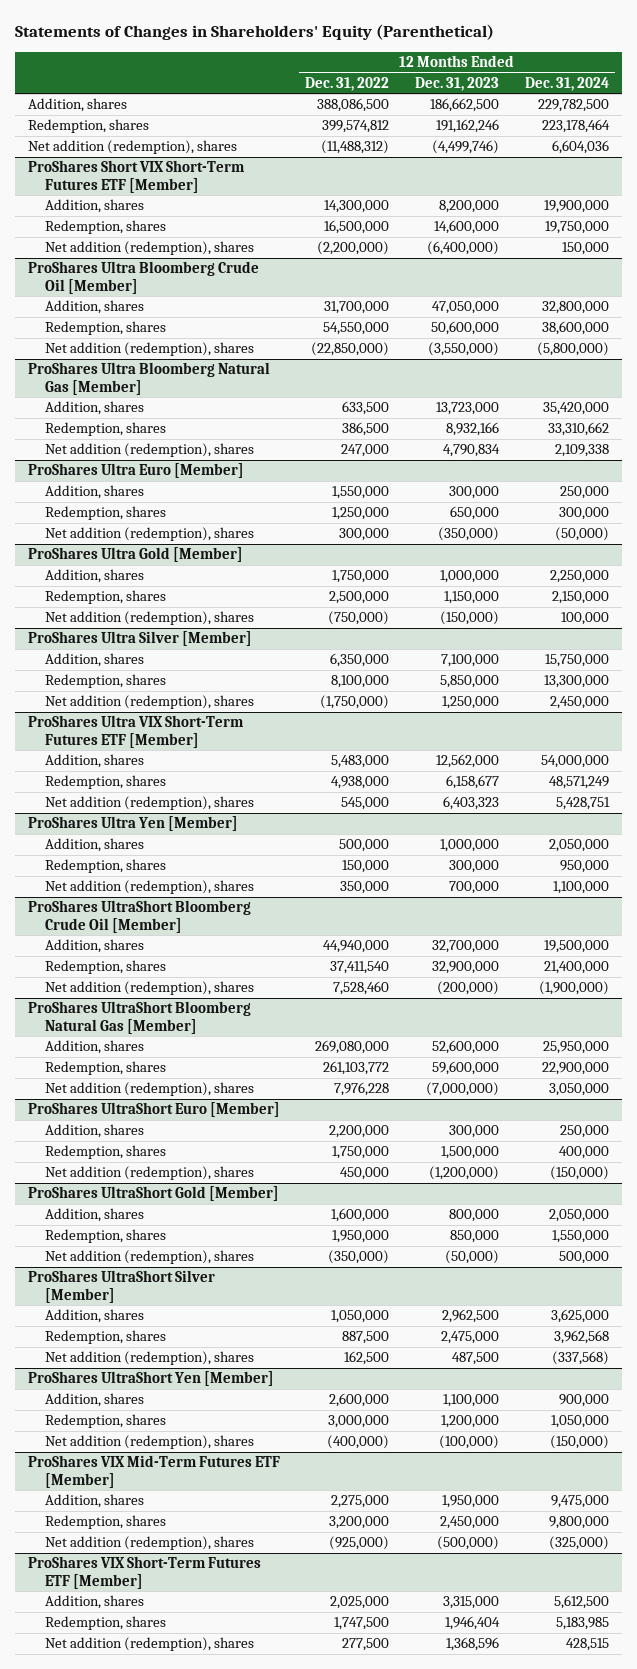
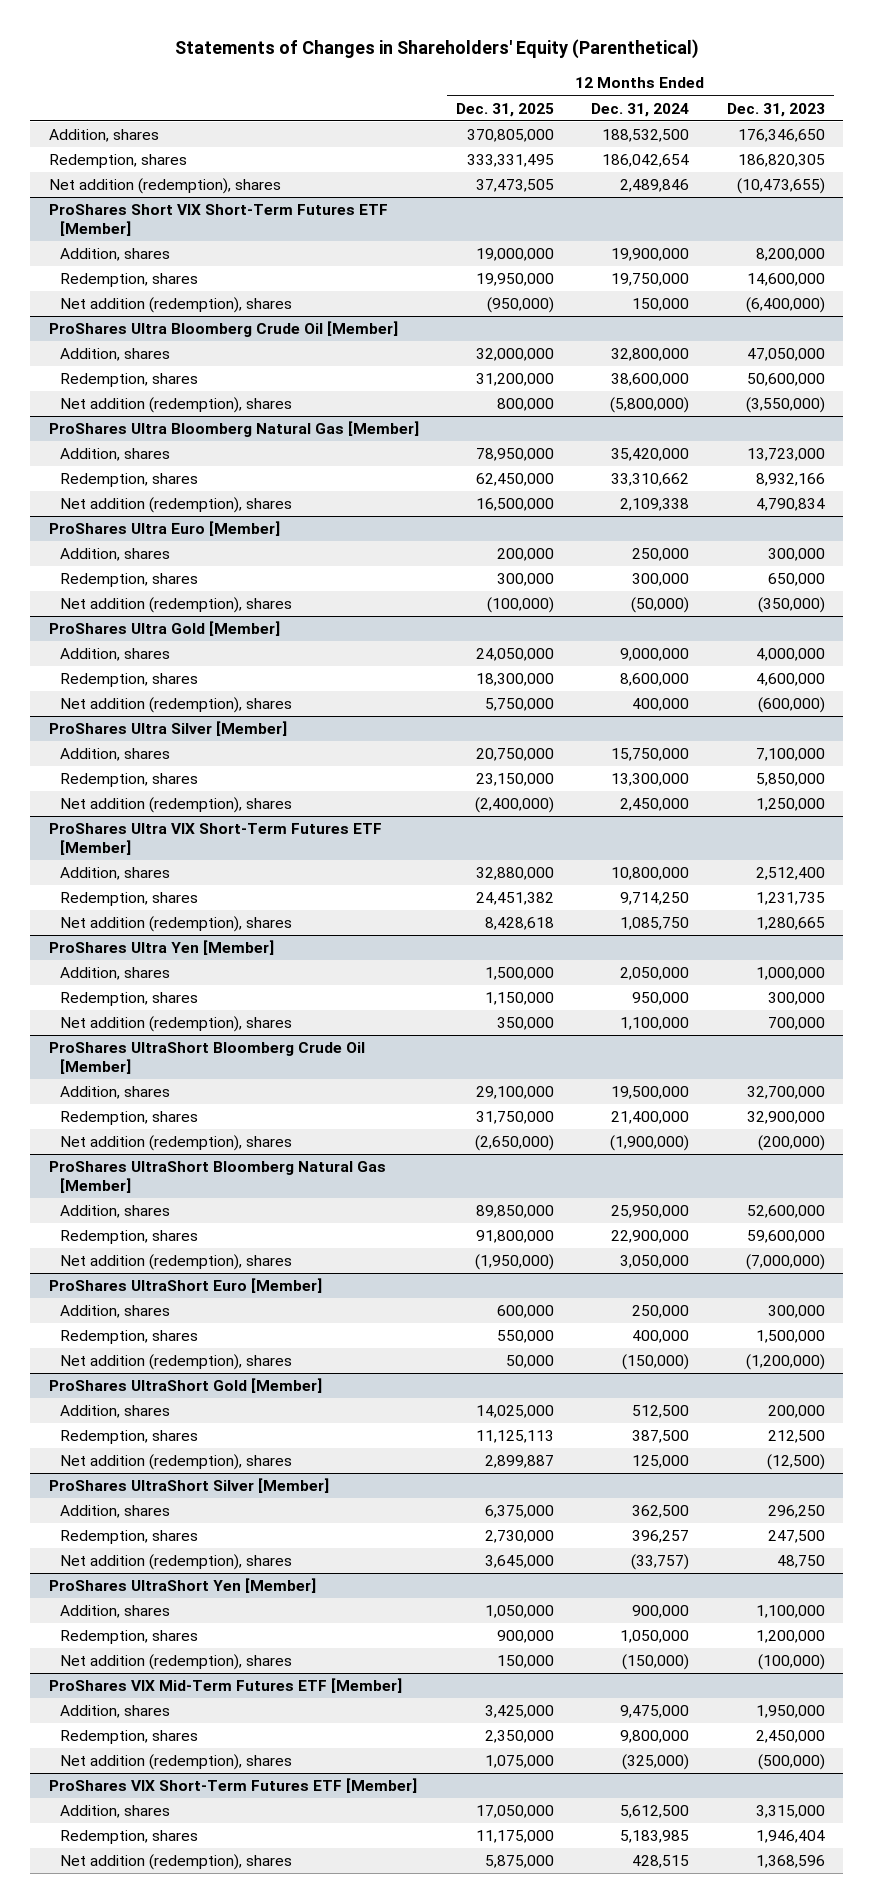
[305,76,390,91] Dec. 31, 2022 -> none
none -> [455,102,554,117] Dec. 31, 2025
[430,98,500,113] 186,662,500 -> [737,129,825,143] 176,346,650
[537,99,609,113] 229,782,500 -> [602,129,690,143] 188,532,500
[436,119,500,134] 191,162,246 -> [737,154,825,168] 186,820,305
[541,119,610,134] 223,178,464 -> [602,154,690,168] 186,042,654
[432,140,500,155] (4,499,746) -> [736,178,825,195] (10,473,655)
[551,140,609,155] 6,604,036 -> [620,179,690,193] 2,489,846
[440,570,500,584] 1,000,000 -> [755,648,825,662] 4,000,000
[549,570,609,584] 2,250,000 -> [620,648,690,662] 9,000,000
[444,591,500,605] 1,150,000 -> [755,673,825,687] 4,600,000
[551,591,609,605] 2,150,000 -> [620,673,690,687] 8,600,000
[440,611,500,626] (150,000) -> [757,697,825,714] (600,000)
[560,612,609,626] 100,000 -> [632,698,690,712] 400,000
[436,754,500,769] 12,562,000 -> [755,867,825,881] 2,512,400
[540,755,609,769] 54,000,000 -> [611,867,690,881] 10,800,000
[446,775,500,790] 6,158,677 -> [755,892,825,906] 1,231,735
[548,776,609,790] 48,571,249 -> [620,892,690,906] 9,714,250
[443,796,500,811] 6,403,323 -> [755,917,825,931] 1,280,665
[555,797,610,811] 5,428,751 -> [620,917,690,931] 1,085,750
[449,1209,500,1223] 800,000 -> [767,1405,825,1419] 200,000
[548,1209,609,1223] 2,050,000 -> [632,1405,690,1419] 512,500
[450,1230,500,1244] 850,000 -> [767,1430,825,1444] 212,500
[551,1230,609,1244] 1,550,000 -> [632,1430,690,1444] 387,500
[445,1250,500,1265] (50,000) -> [766,1454,825,1471] (12,500)
[558,1251,609,1265] 500,000 -> [632,1455,690,1469] 125,000
[442,1309,500,1324] 2,962,500 -> [767,1505,825,1519] 296,250
[550,1309,609,1324] 3,625,000 -> [632,1505,690,1519] 362,500
[441,1331,500,1345] 2,475,000 -> [767,1530,825,1544] 247,500
[553,1330,609,1345] 3,962,568 -> [632,1530,690,1544] 396,257
[452,1352,500,1366] 487,500 -> [776,1555,825,1569] 48,750
[551,1351,609,1366] (337,568) -> [631,1554,690,1571] (33,757)

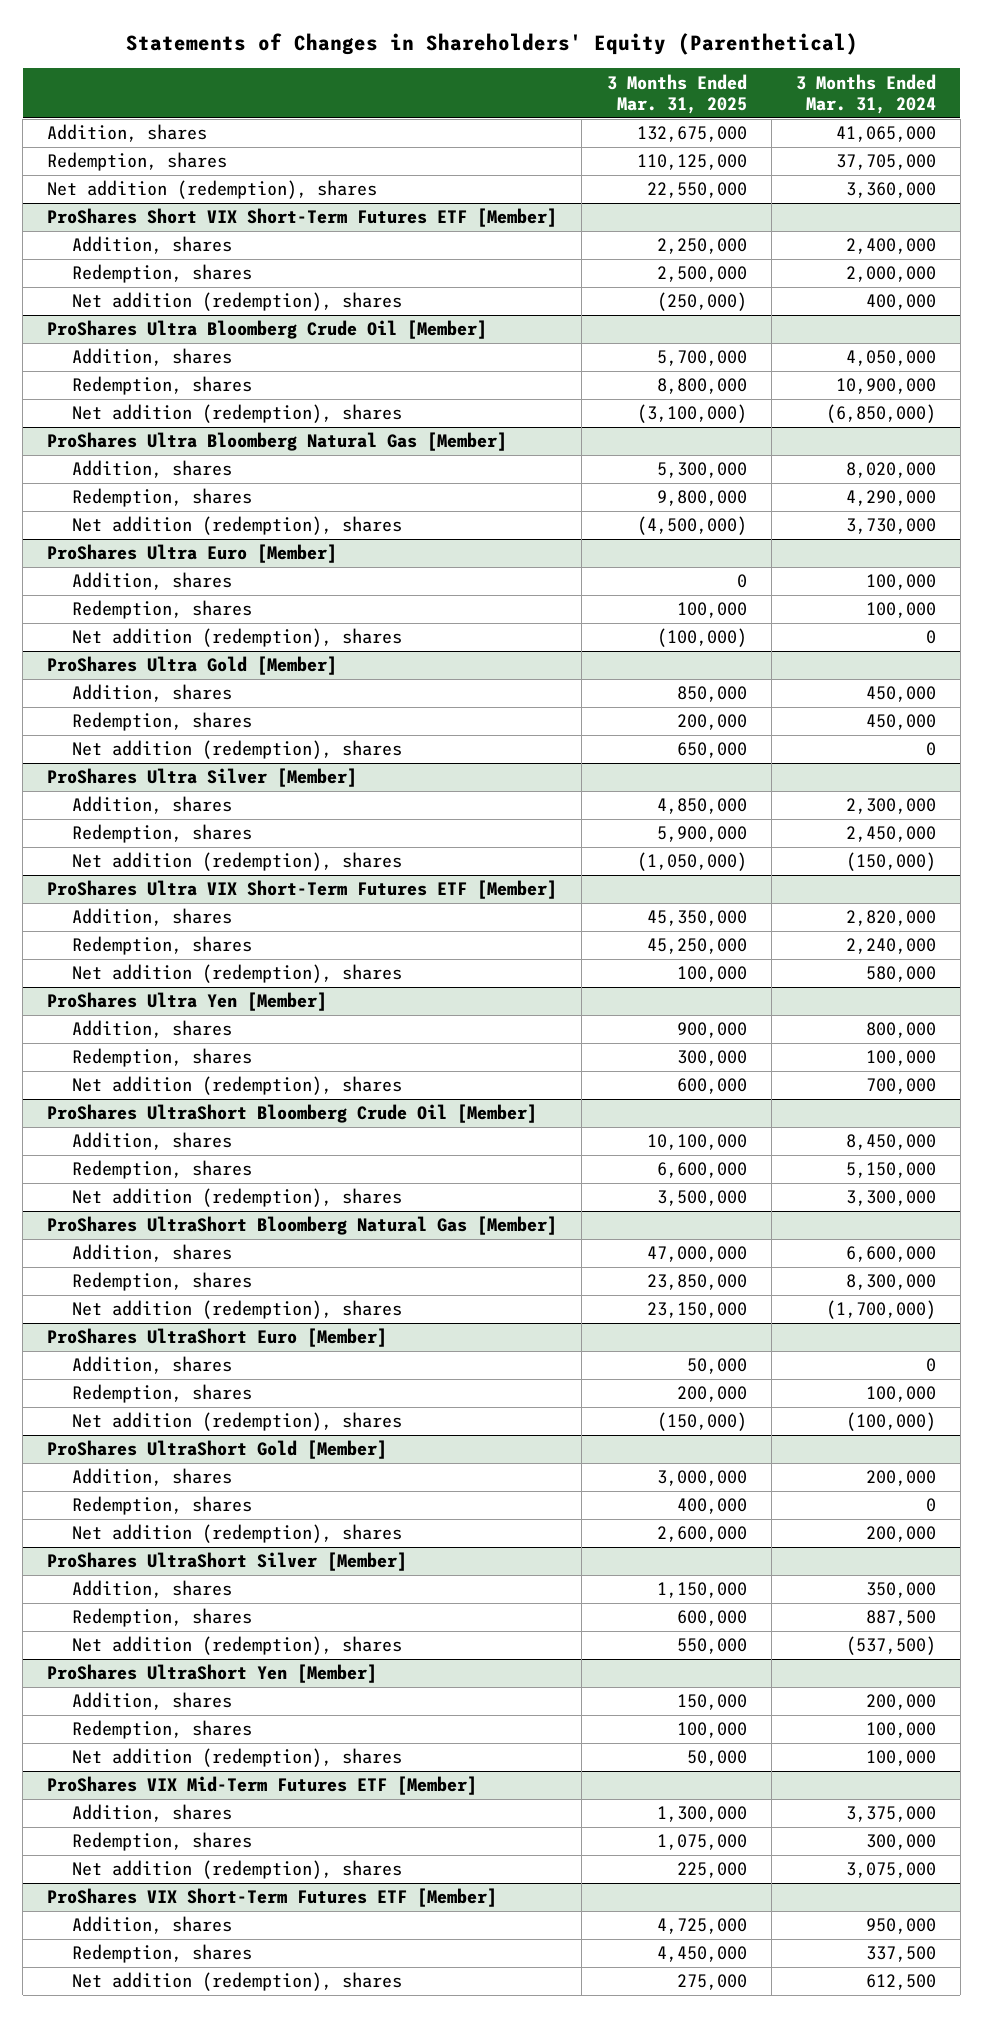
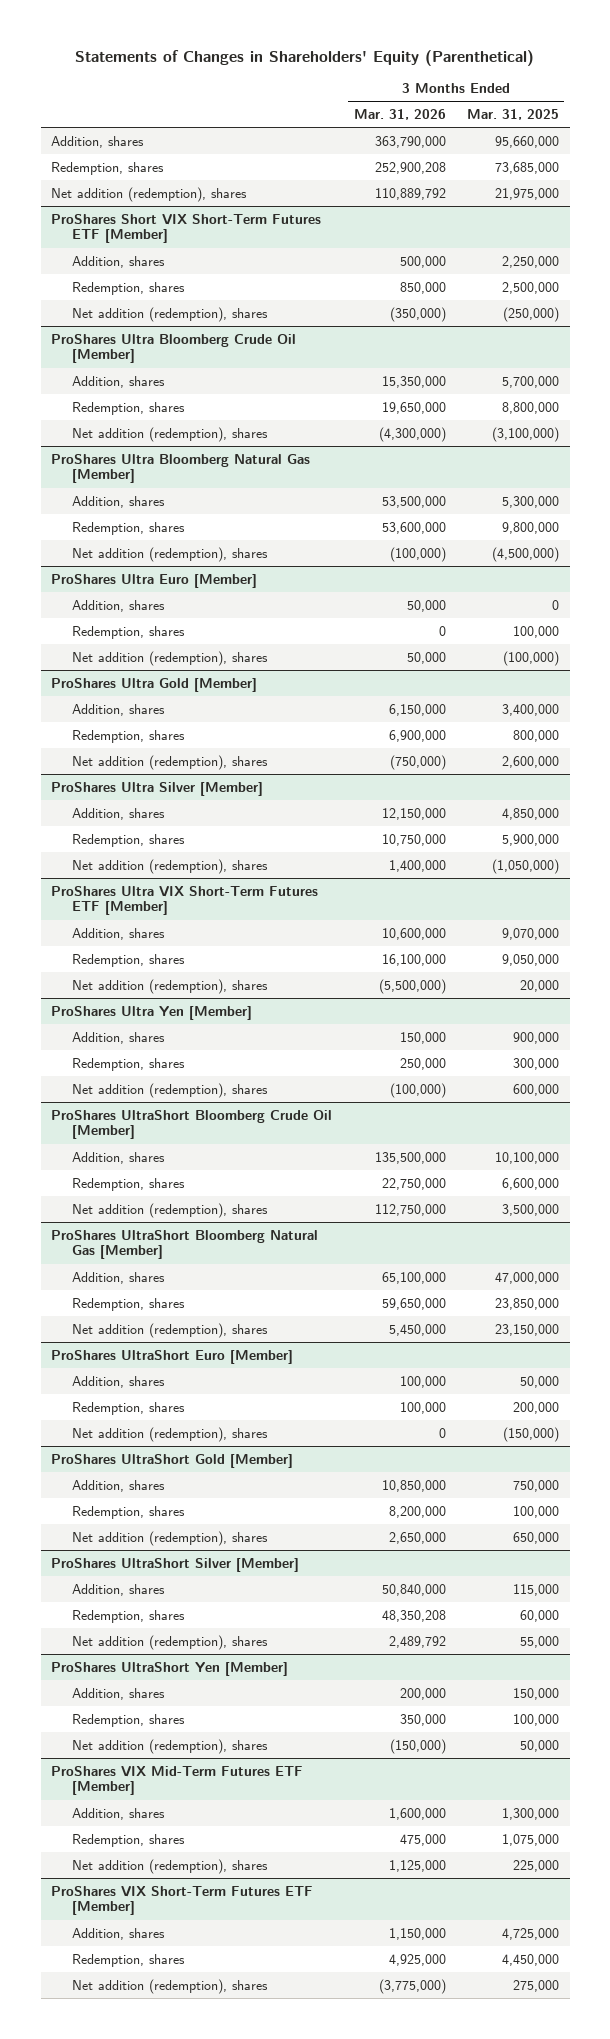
[795,73,936,114] 3 Months Ended Mar. 31, 2024 -> none
none -> [353,109,446,121] Mar. 31, 2026
[636,126,747,143] 132,675,000 -> [495,135,560,148] 95,660,000
[636,154,747,171] 110,125,000 -> [495,161,560,174] 73,685,000
[646,182,747,199] 22,550,000 -> [495,187,560,200] 21,975,000
[676,686,747,703] 850,000 -> [502,703,560,716] 3,400,000
[676,714,747,731] 200,000 -> [513,729,560,742] 800,000
[676,742,747,759] 650,000 -> [502,755,560,768] 2,600,000
[646,910,747,927] 45,350,000 -> [502,927,560,940] 9,070,000
[646,938,747,955] 45,250,000 -> [502,953,560,966] 9,050,000
[676,966,747,983] 100,000 -> [520,979,560,992] 20,000
[656,1470,747,1487] 3,000,000 -> [513,1479,560,1492] 750,000
[676,1498,747,1515] 400,000 -> [513,1505,560,1518] 100,000
[656,1526,747,1543] 2,600,000 -> [513,1531,560,1544] 650,000
[656,1582,747,1599] 1,150,000 -> [513,1583,560,1596] 115,000
[676,1610,747,1627] 600,000 -> [520,1609,560,1622] 60,000
[676,1638,747,1655] 550,000 -> [520,1635,560,1648] 55,000

